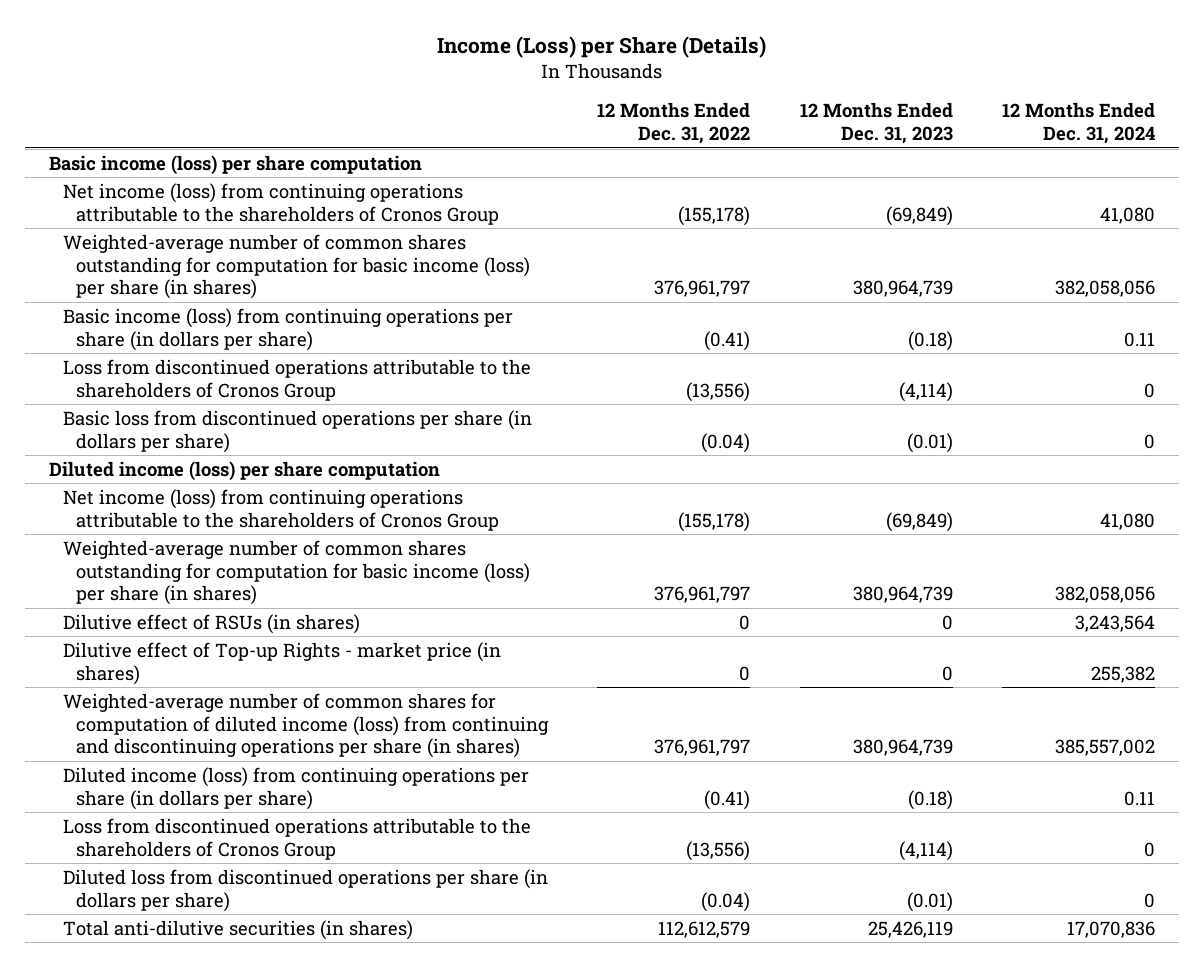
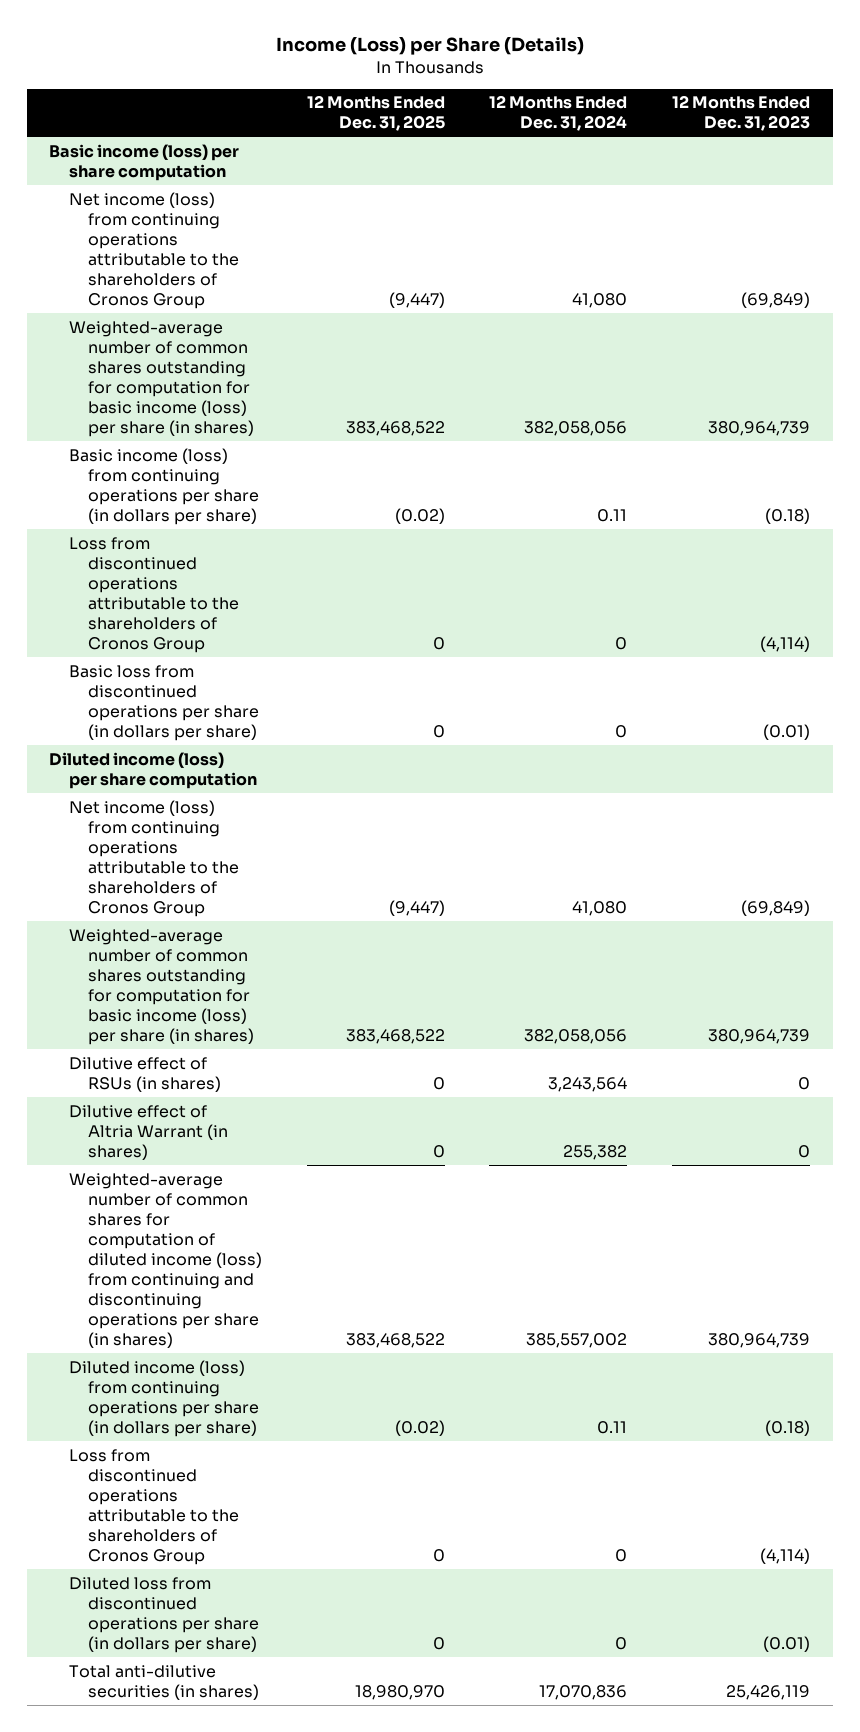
[597,102,751,145] 12 Months Ended Dec. 31, 2022 -> none
none -> [306,95,445,132] 12 Months Ended Dec. 31, 2025
[62,641,501,685] Dilutive effect of Top-up Rights - market price (in shares) -> [68,1104,228,1160] Dilutive effect of Altria Warrant (in shares)

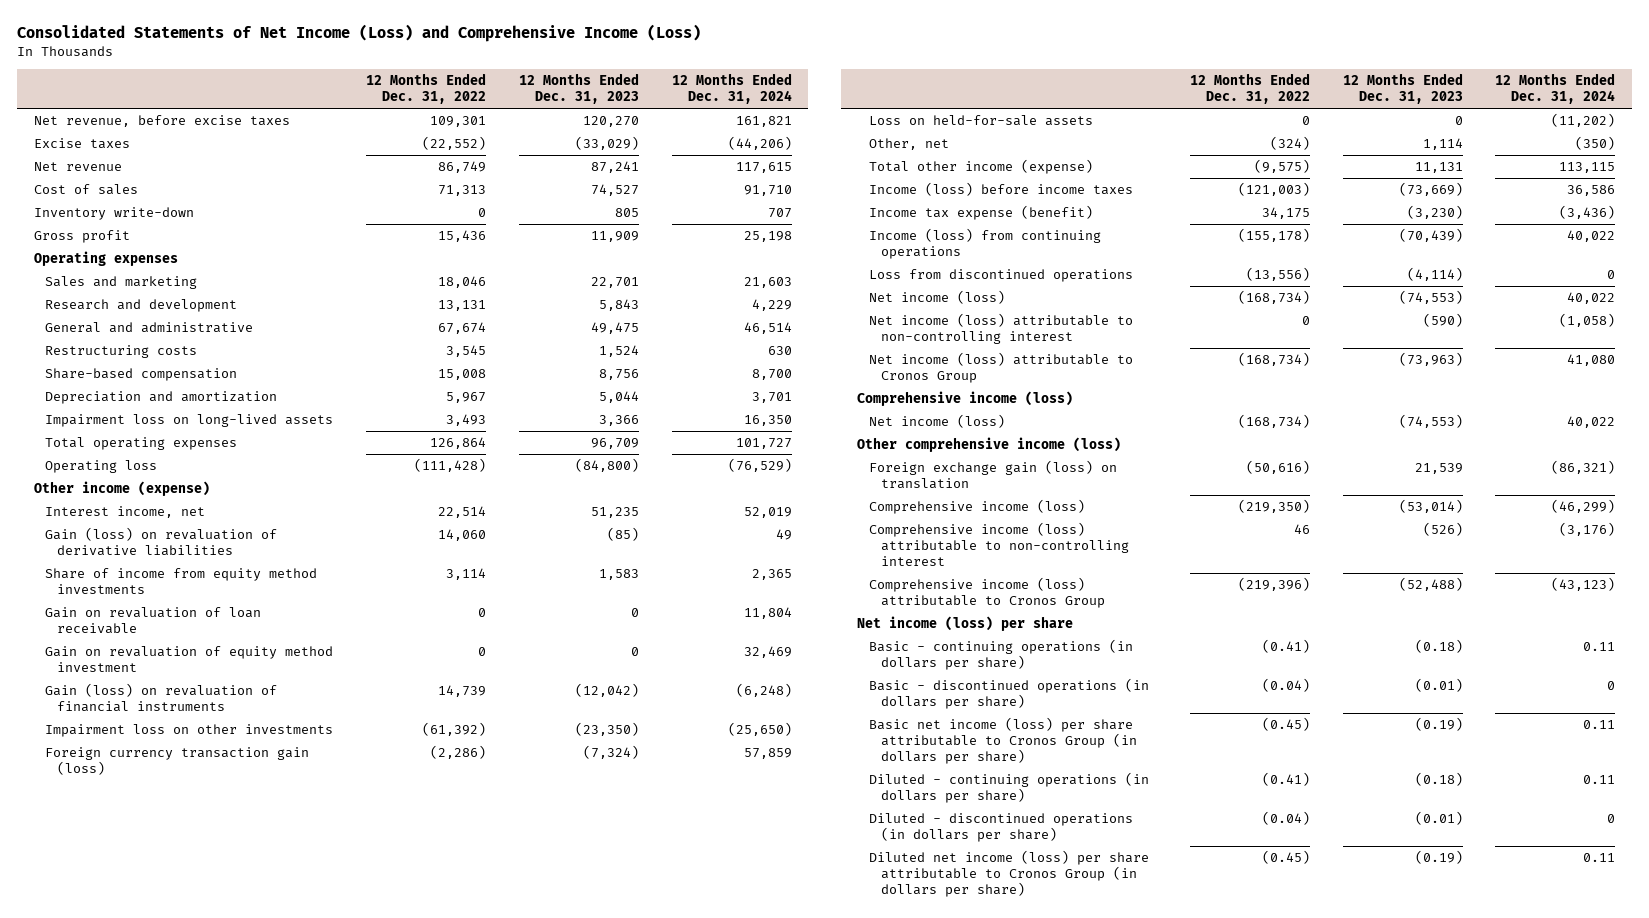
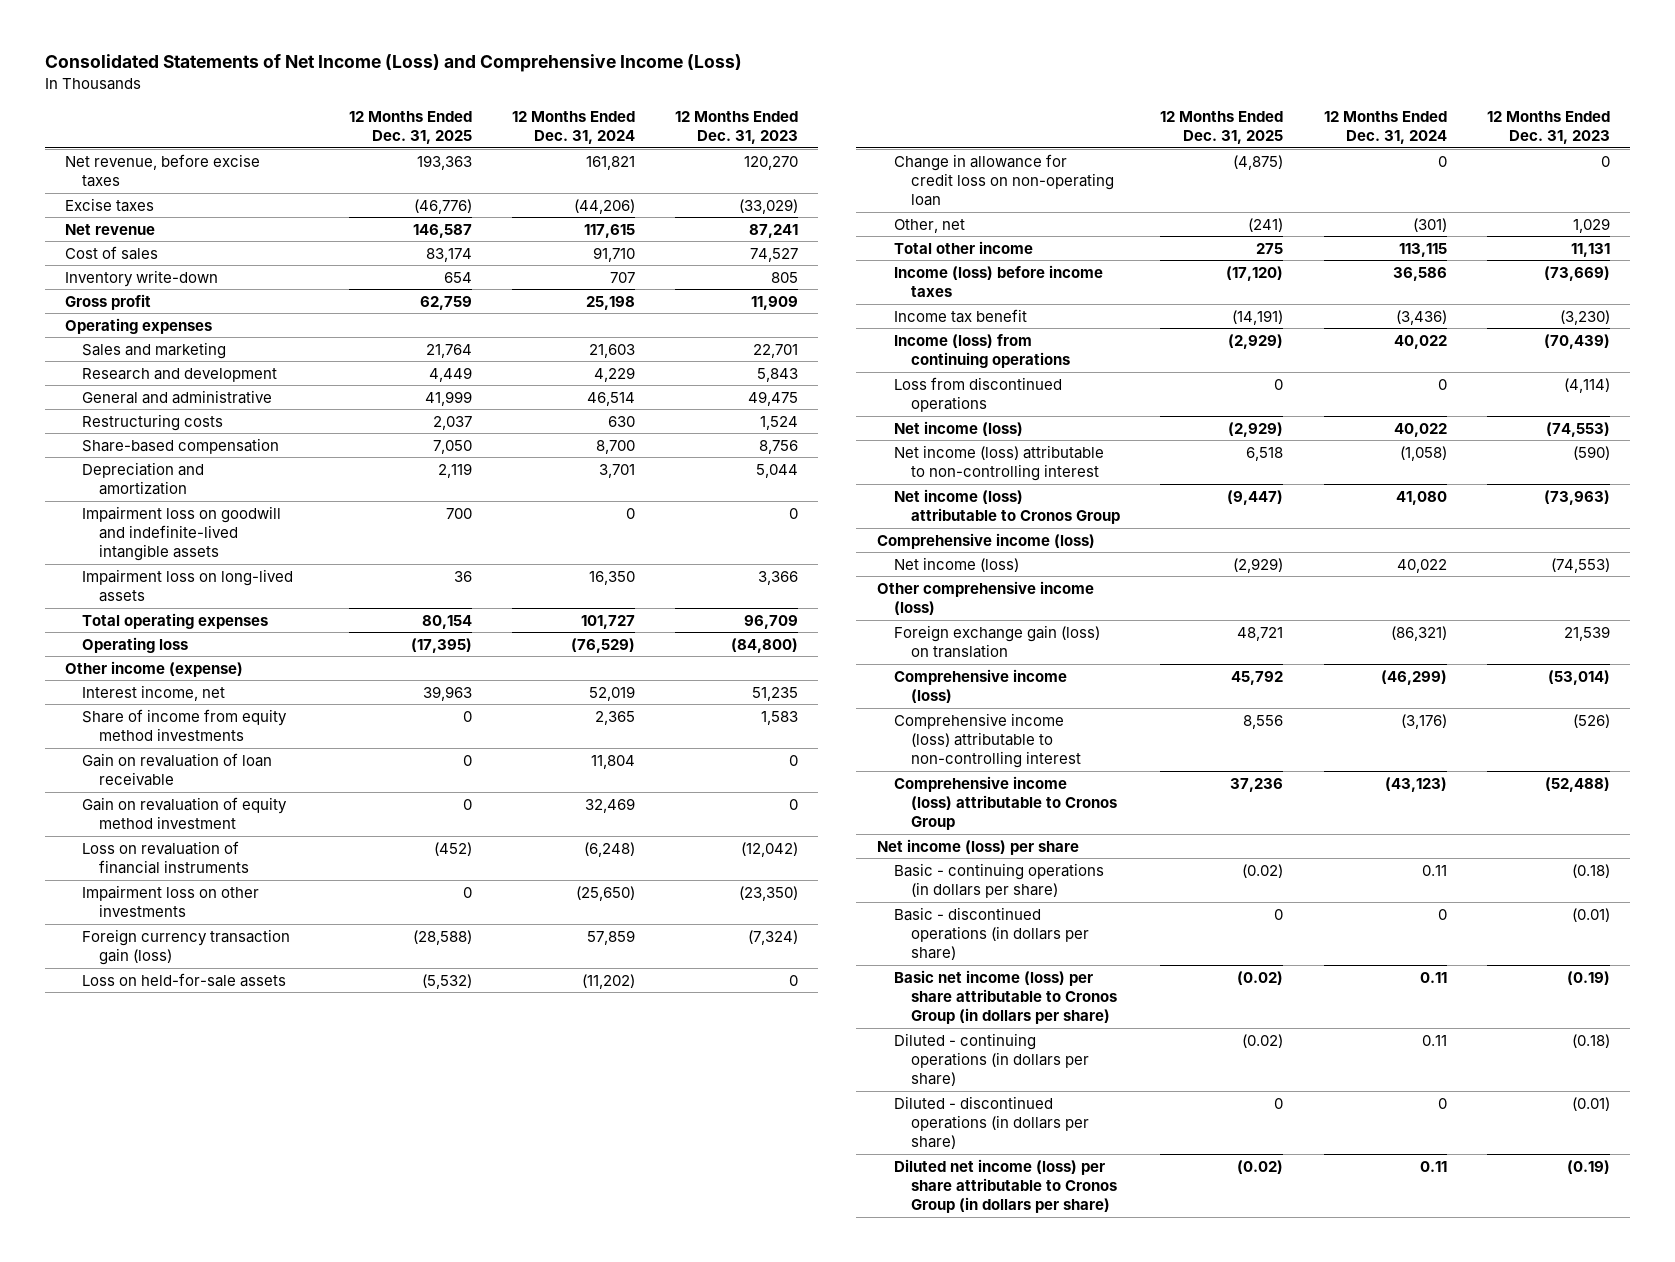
[366,73,487,105] 12 Months Ended Dec. 31, 2022 -> none
none -> [348,110,472,145] 12 Months Ended Dec. 31, 2025
none -> [82,505,282,562] Impairment loss on goodwill and indefinite-lived intangible assets
[45,527,278,557] Gain (loss) on revaluation of derivative liabilities -> none
[45,683,278,713] Gain (loss) on revaluation of financial instruments -> [82,840,250,874] Loss on revaluation of financial instruments
none -> [893,153,1114,207] Change in allowance for credit loss on non-operating loan
[1422,138,1463,151] 1,114 -> [1572,217,1610,233] 1,029
[1575,136,1616,151] (350) -> [1412,217,1447,232] (301)
[869,159,1094,175] Total other income (expense) -> [893,240,1033,254] Total other income
[869,205,1094,221] Income tax expense (benefit) -> [893,308,1027,323] Income tax benefit

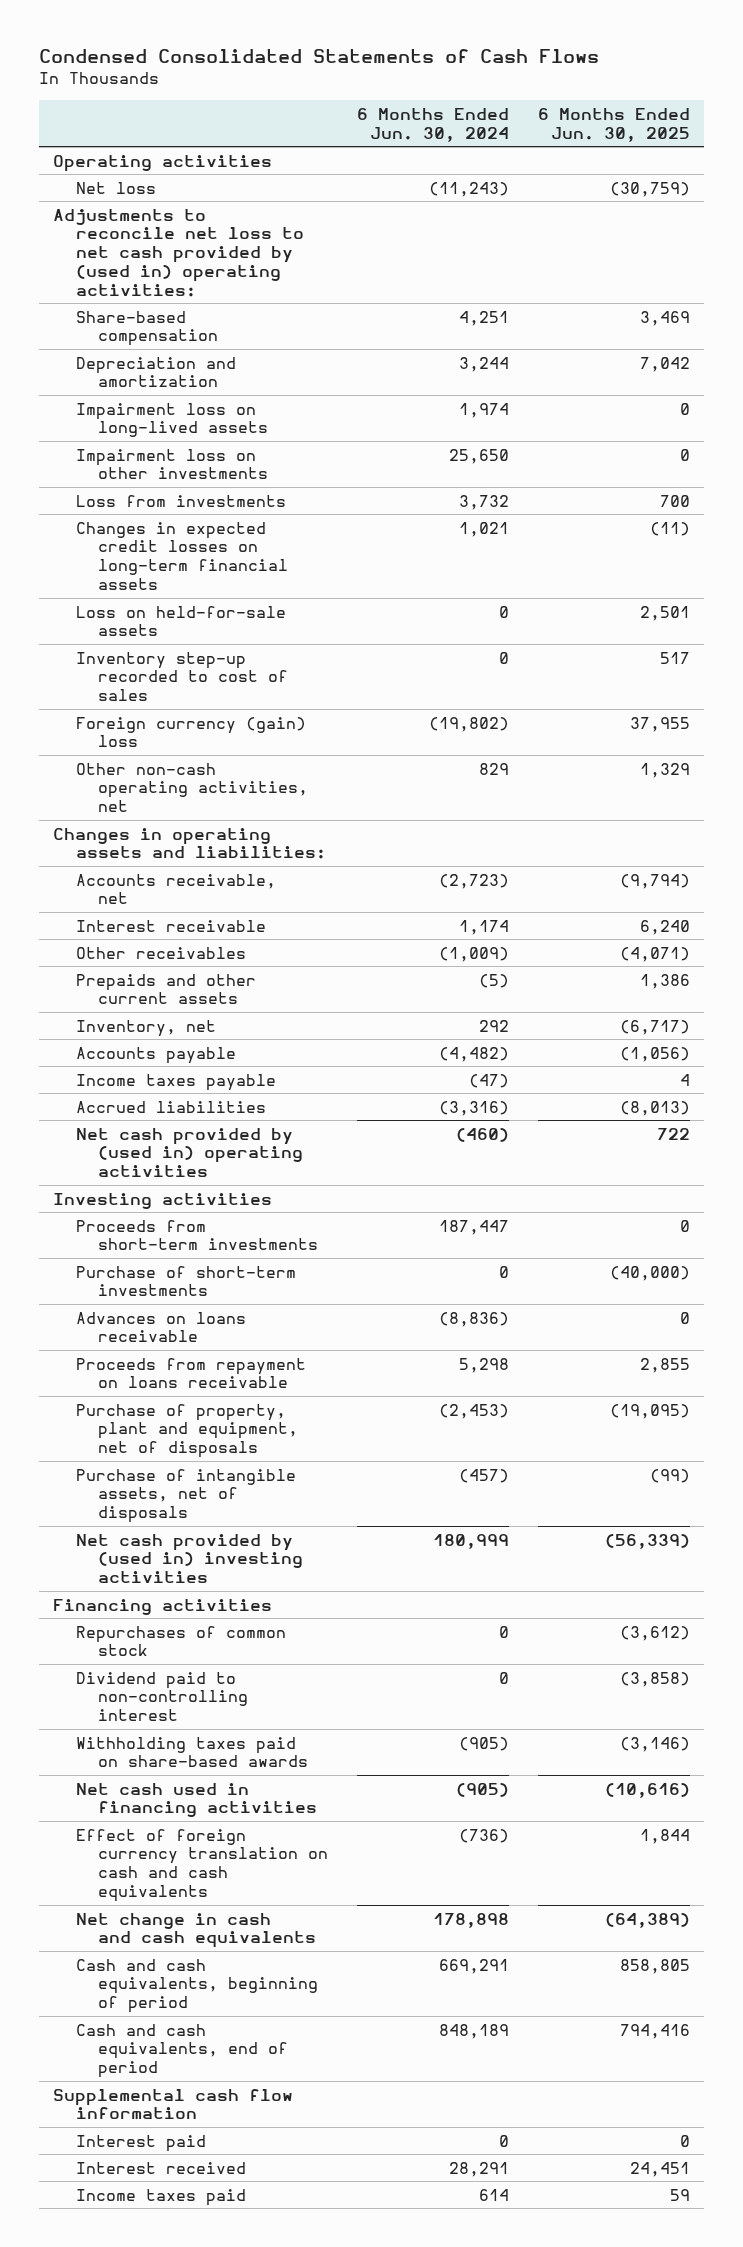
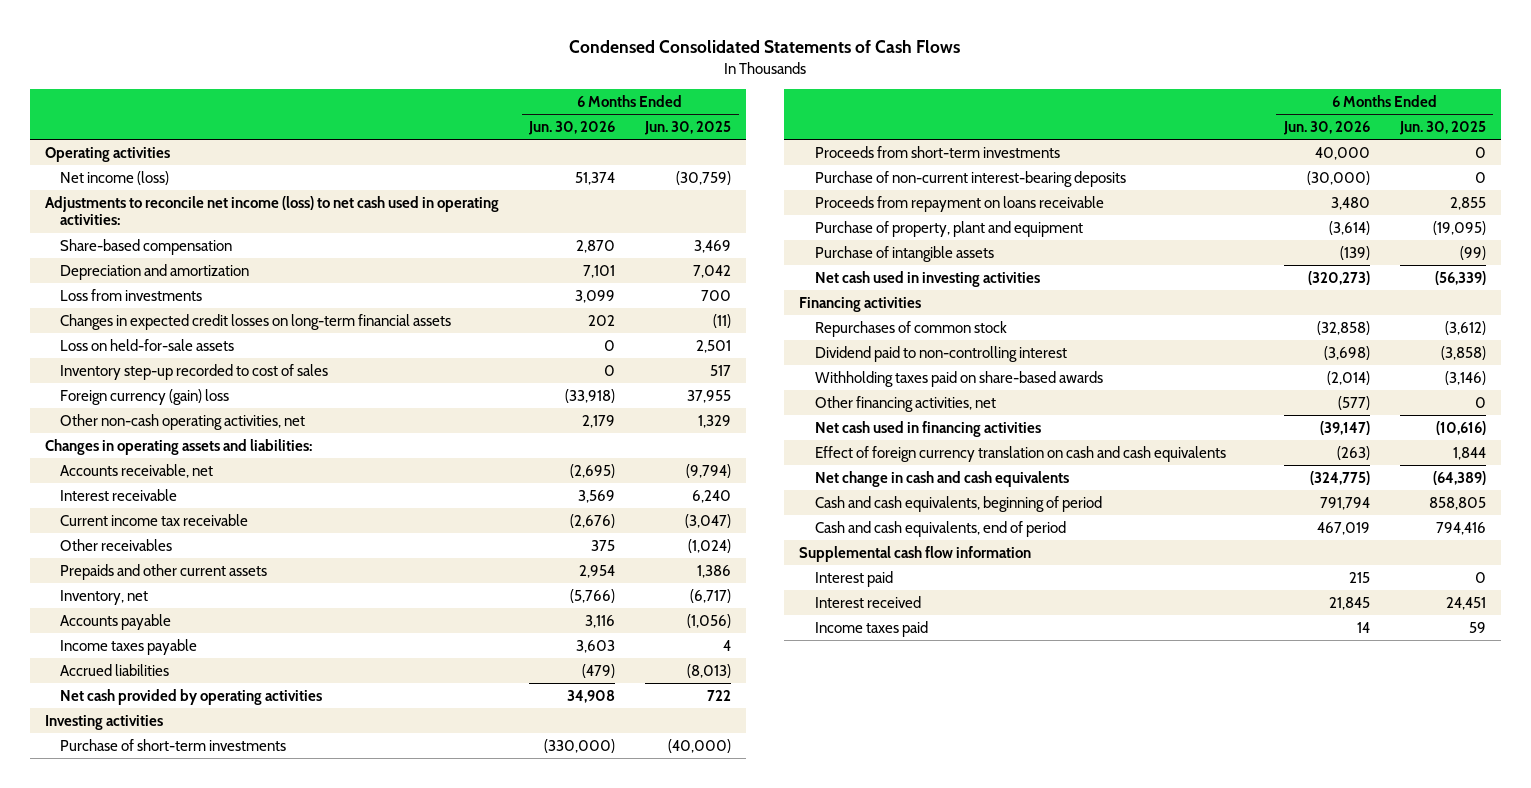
[356,107,509,142] 6 Months Ended Jun. 30, 2024 -> none
none -> [528,121,616,136] Jun. 30, 2026
[75,181,156,194] Net loss -> [60,170,170,185] Net income (loss)
[53,208,304,297] Adjustments to reconcile net loss to net cash provided by (used in) operating activities: -> [44,195,499,226] Adjustments to reconcile net income (loss) to net cash used in operating activities:
[75,402,268,438] Impairment loss on long-lived assets -> none
[75,448,268,480] Impairment loss on other investments -> none
none -> [60,513,249,526] Current income tax receivable
[619,946,690,962] (4,071) -> [688,538,732,553] (1,024)
[75,1127,303,1178] Net cash provided by (used in) operating activities -> [60,688,323,705] Net cash provided by operating activities
[75,1311,246,1343] Advances on loans receivable -> none
[75,1219,318,1251] Proceeds from short-term investments -> [814,145,1060,158] Proceeds from short-term investments
none -> [814,170,1126,187] Purchase of non-current interest-bearing deposits
[75,1403,298,1459] Purchase of property, plant and equipment, net of disposals -> [814,220,1083,237] Purchase of property, plant and equipment
[75,1468,296,1524] Purchase of intangible assets, net of disposals -> [814,245,994,262] Purchase of intangible assets
[75,1533,303,1584] Net cash provided by (used in) investing activities -> [814,270,1040,287] Net cash used in investing activities
none -> [814,395,996,412] Other financing activities, net

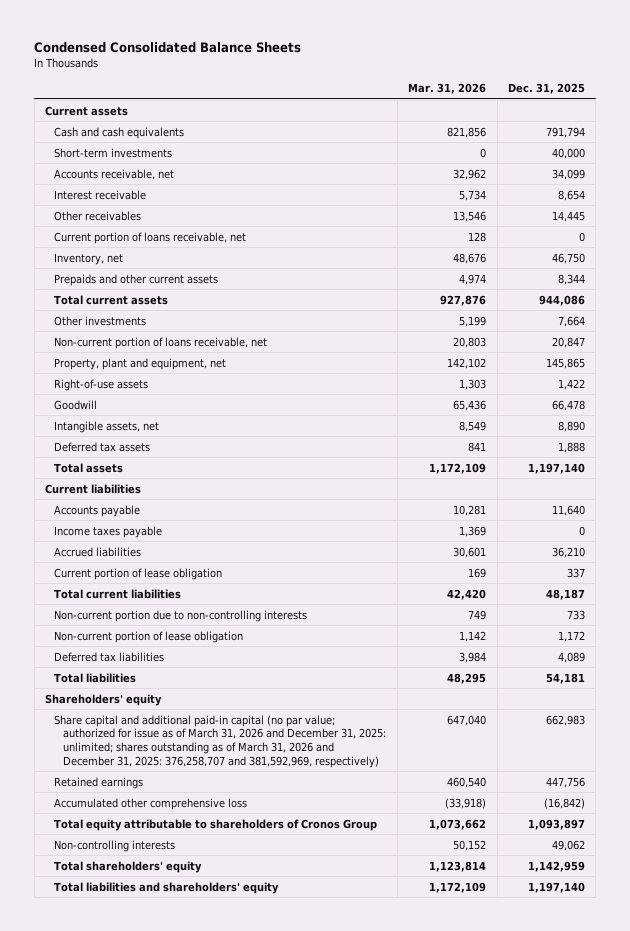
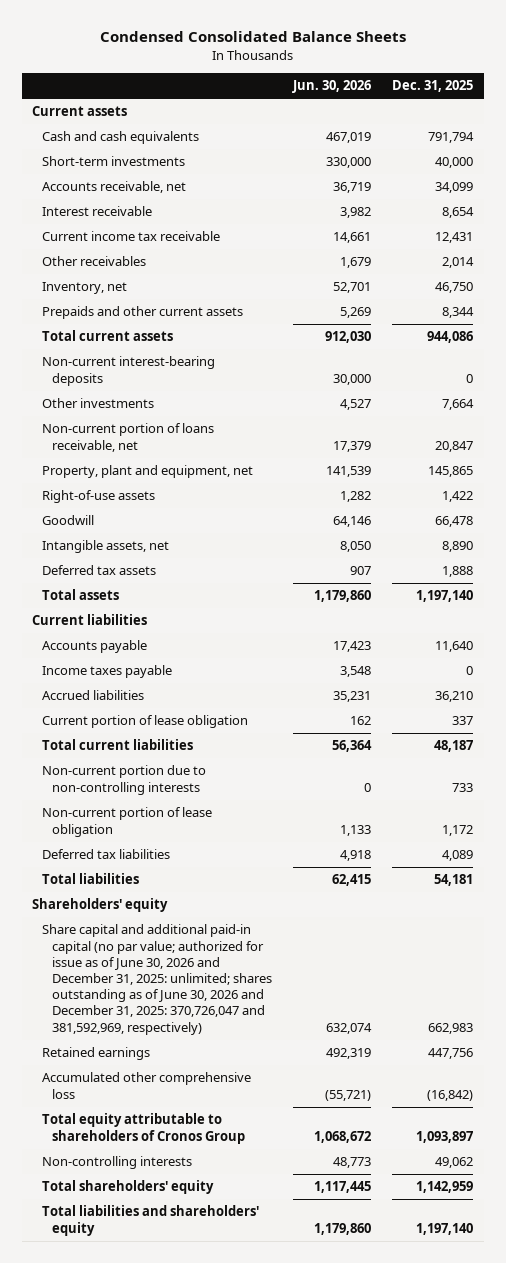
[408,83,487,95] Mar. 31, 2026 -> none
none -> [292,80,372,94] Jun. 30, 2026
[54,231,247,244] Current portion of loans receivable, net -> none
none -> [42,231,221,242] Current income tax receivable
[552,210,586,222] 14,445 -> [442,257,475,269] 2,014
none -> [42,356,216,386] Non-current interest-bearing deposits
[54,714,387,768] Share capital and additional paid-in capital (no par value; authorized for issue as of March 31, 2026 and December 31, 2025: unlimited; shares outstanding as of March 31, 2026 and December 31, 2025: 376,258,707 and 381,592,969, respectively) -> [42,924,273,1035] Share capital and additional paid-in capital (no par value; authorized for issue as of June 30, 2026 and December 31, 2025: unlimited; shares outstanding as of June 30, 2026 and December 31, 2025: 370,726,047 and 381,592,969, respectively)

